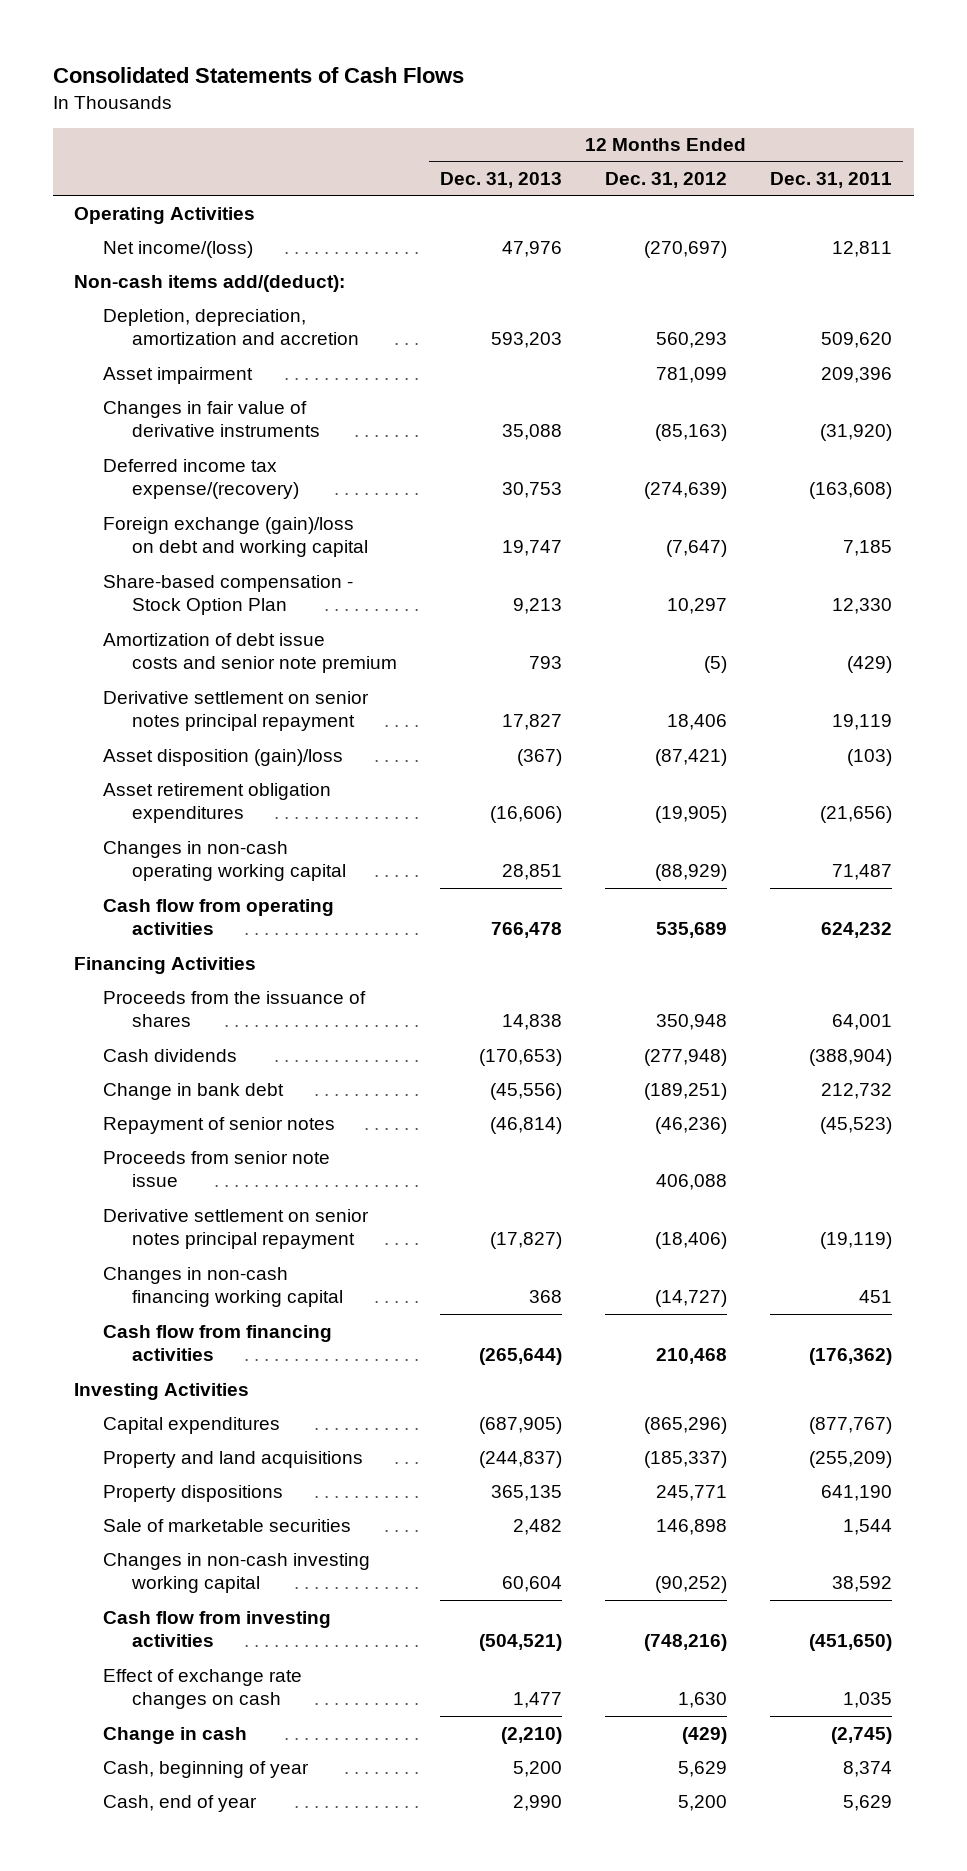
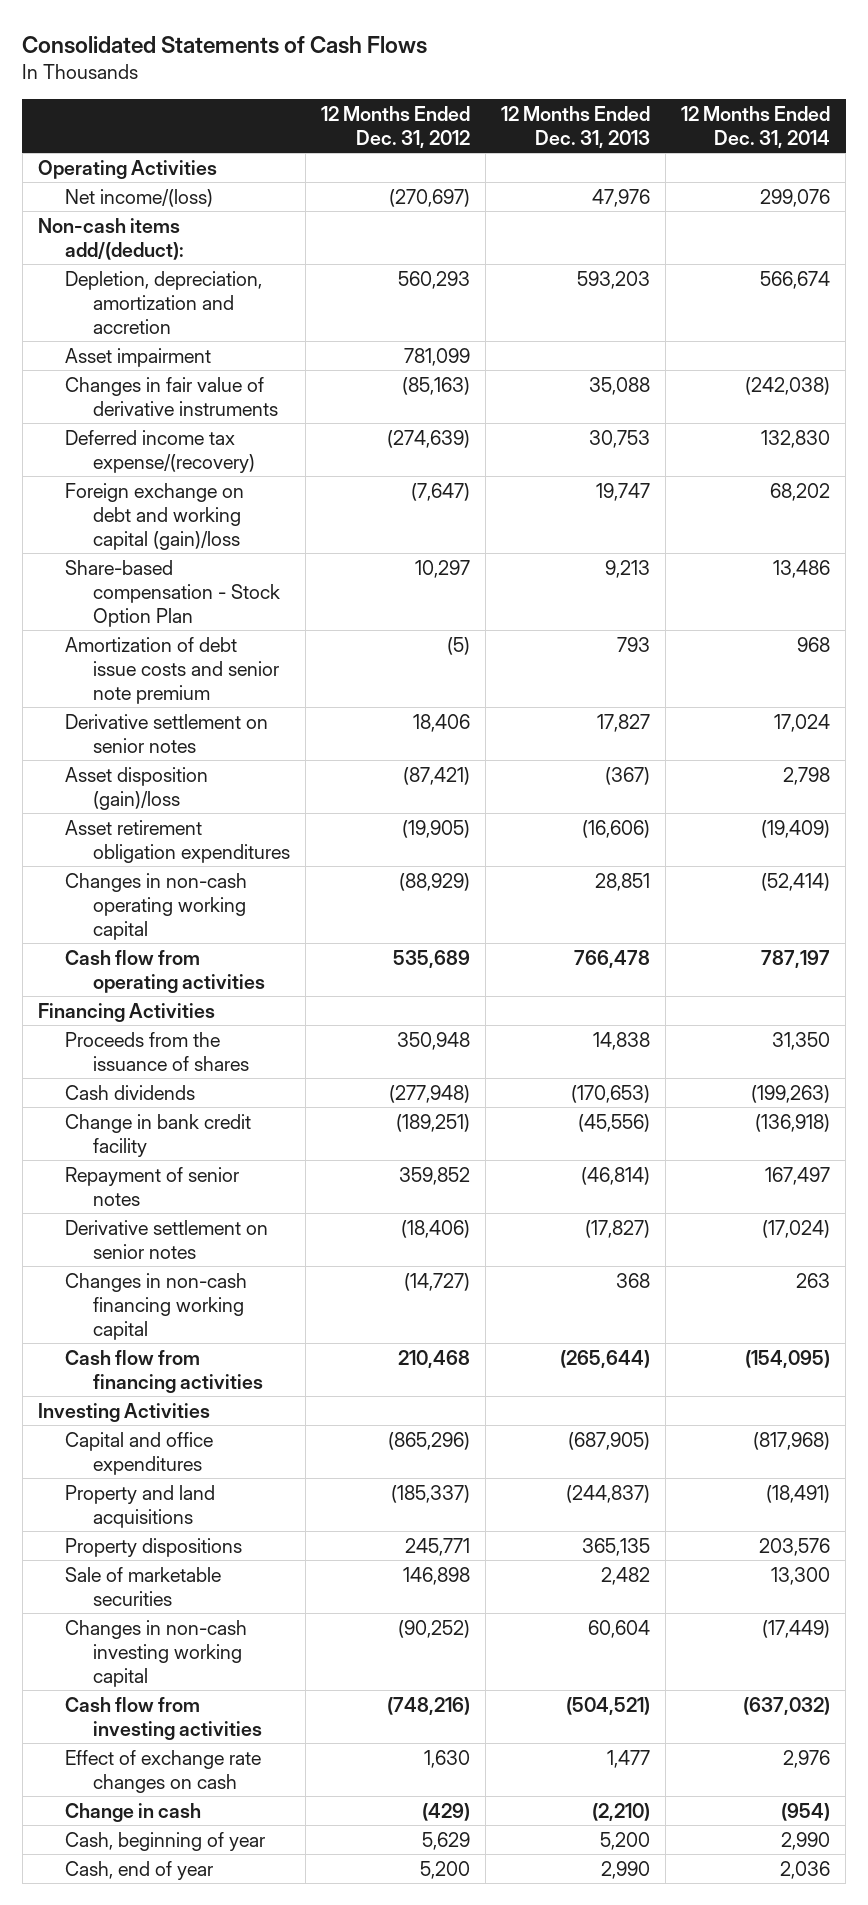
[770,172,893,189] Dec. 31, 2011 -> none
none -> [681,105,831,148] 12 Months Ended Dec. 31, 2014
[103,516,369,558] Foreign exchange (gain)/loss on debt and working capital -> [65,482,245,550] Foreign exchange on debt and working capital (gain)/loss
[103,690,370,732] Derivative settlement on senior notes principal repayment -> [65,713,269,753] Derivative settlement on senior notes
[103,1150,331,1188] Proceeds from senior note issue -> none
[103,1082,285,1100] Change in bank debt -> [65,1113,252,1157] Change in bank credit facility
[655,1116,728,1134] (46,236) -> [398,1166,470,1185] 359,852
[103,1208,370,1250] Derivative settlement on senior notes principal repayment -> [65,1219,269,1259] Derivative settlement on senior notes
[103,1416,281,1434] Capital expenditures -> [65,1431,214,1475] Capital and office expenditures

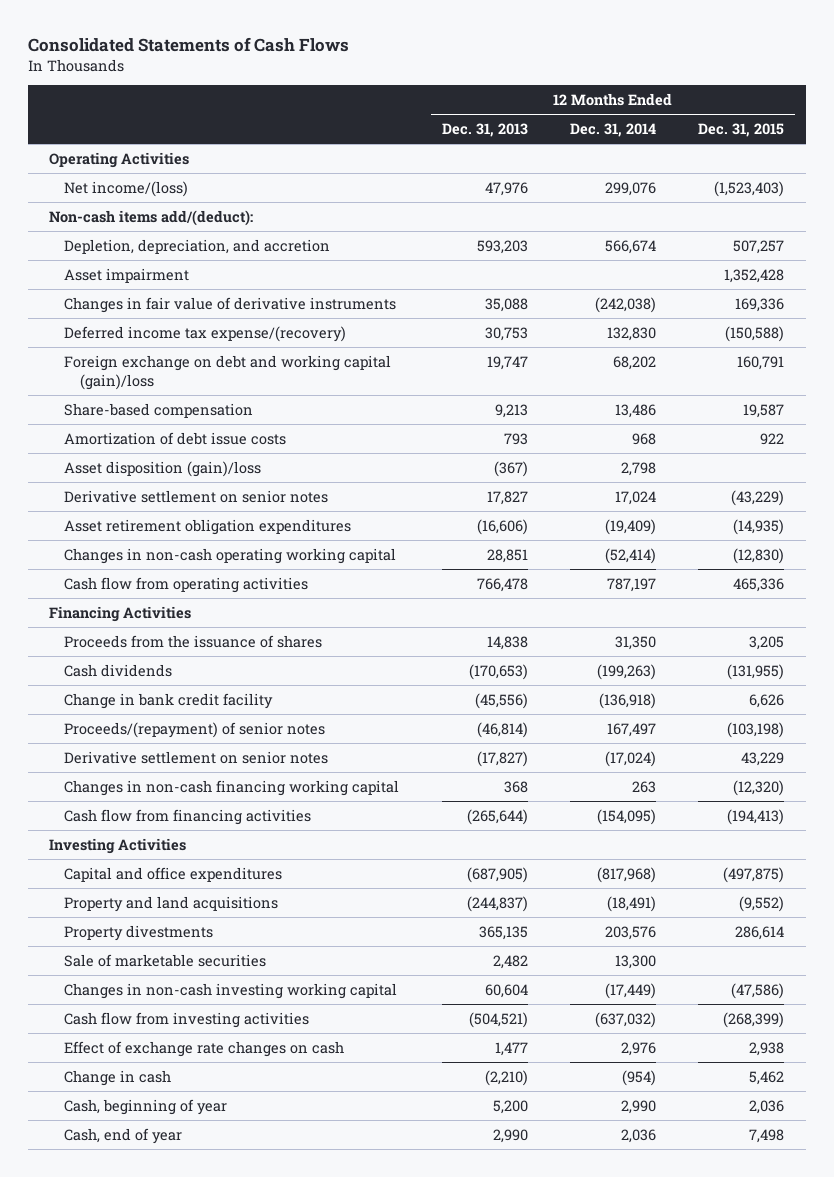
[320,105,470,148] 12 Months Ended Dec. 31, 2012 -> none
none -> [698,123,785,138] Dec. 31, 2015
[65,270,263,334] Depletion, depreciation, amortization and accretion -> [64,238,331,254] Depletion, depreciation, and accretion
[65,559,280,627] Share-based compensation - Stock Option Plan -> [64,402,254,418] Share-based compensation
[65,636,279,704] Amortization of debt issue costs and senior note premium -> [64,431,287,445] Amortization of debt issue costs
[65,713,269,753] Derivative settlement on senior notes -> [64,489,329,503] Derivative settlement on senior notes
[65,1166,240,1206] Repayment of senior notes -> [64,721,326,738] Proceeds/(repayment) of senior notes
[65,1537,243,1557] Property dispositions -> [64,924,214,941] Property divestments

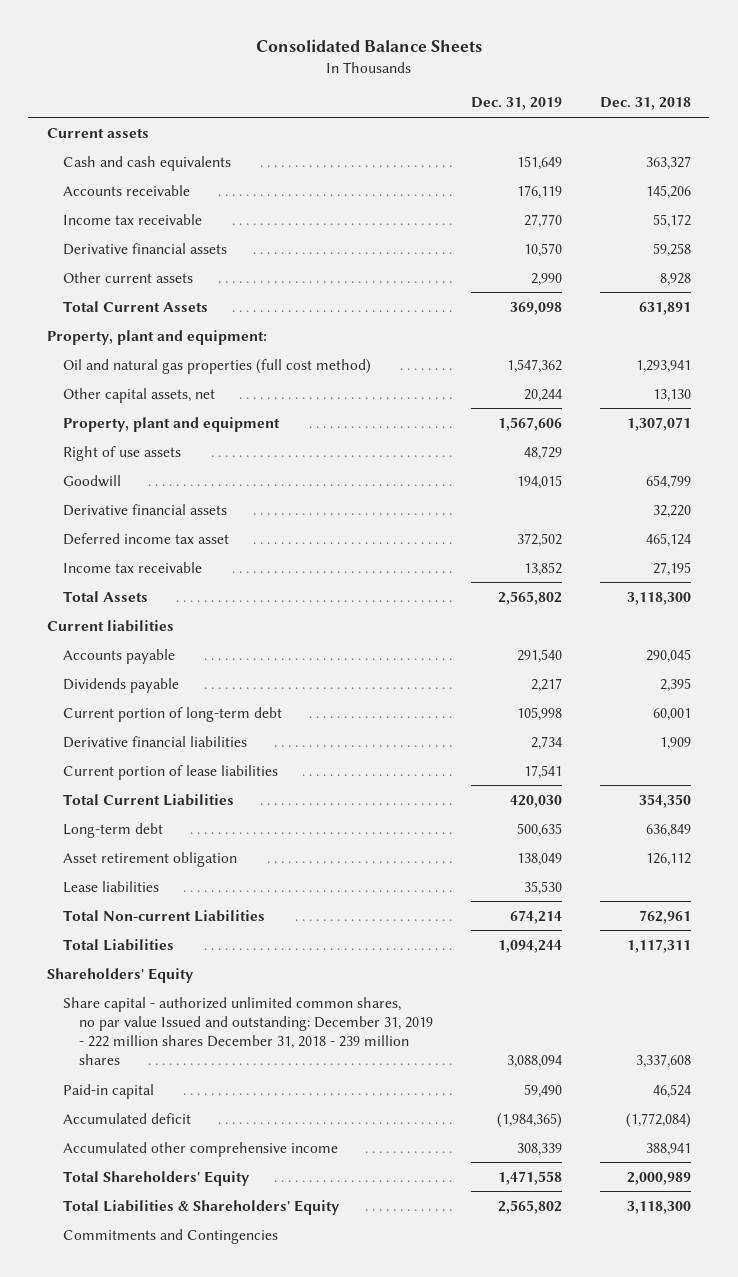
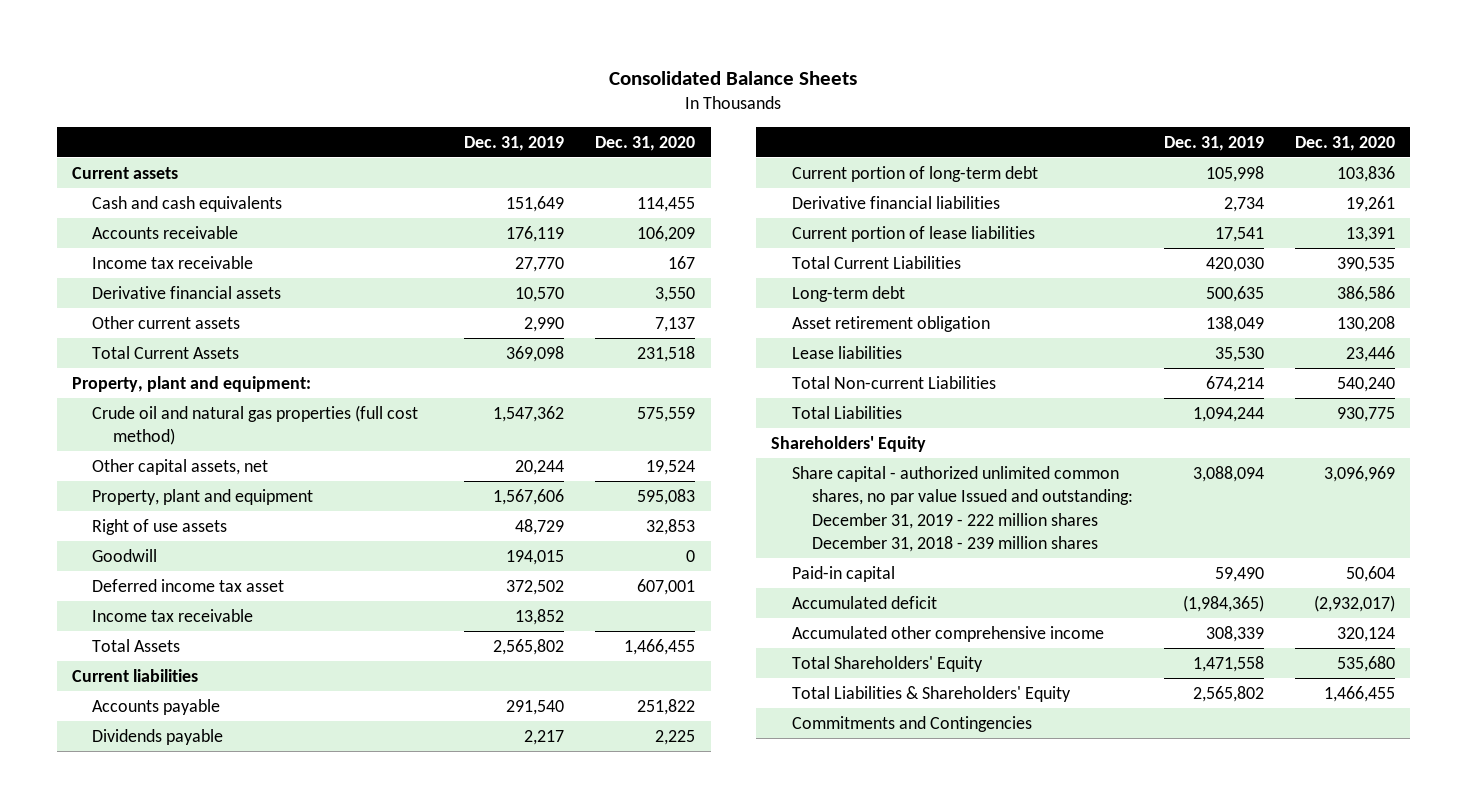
[599,97,691,111] Dec. 31, 2018 -> none
none -> [595,135,696,151] Dec. 31, 2020
[63,358,372,374] Oil and natural gas properties (full cost method) -> [92,404,419,446] Crude oil and natural gas properties (full cost method)
[63,503,228,516] Derivative financial assets -> none

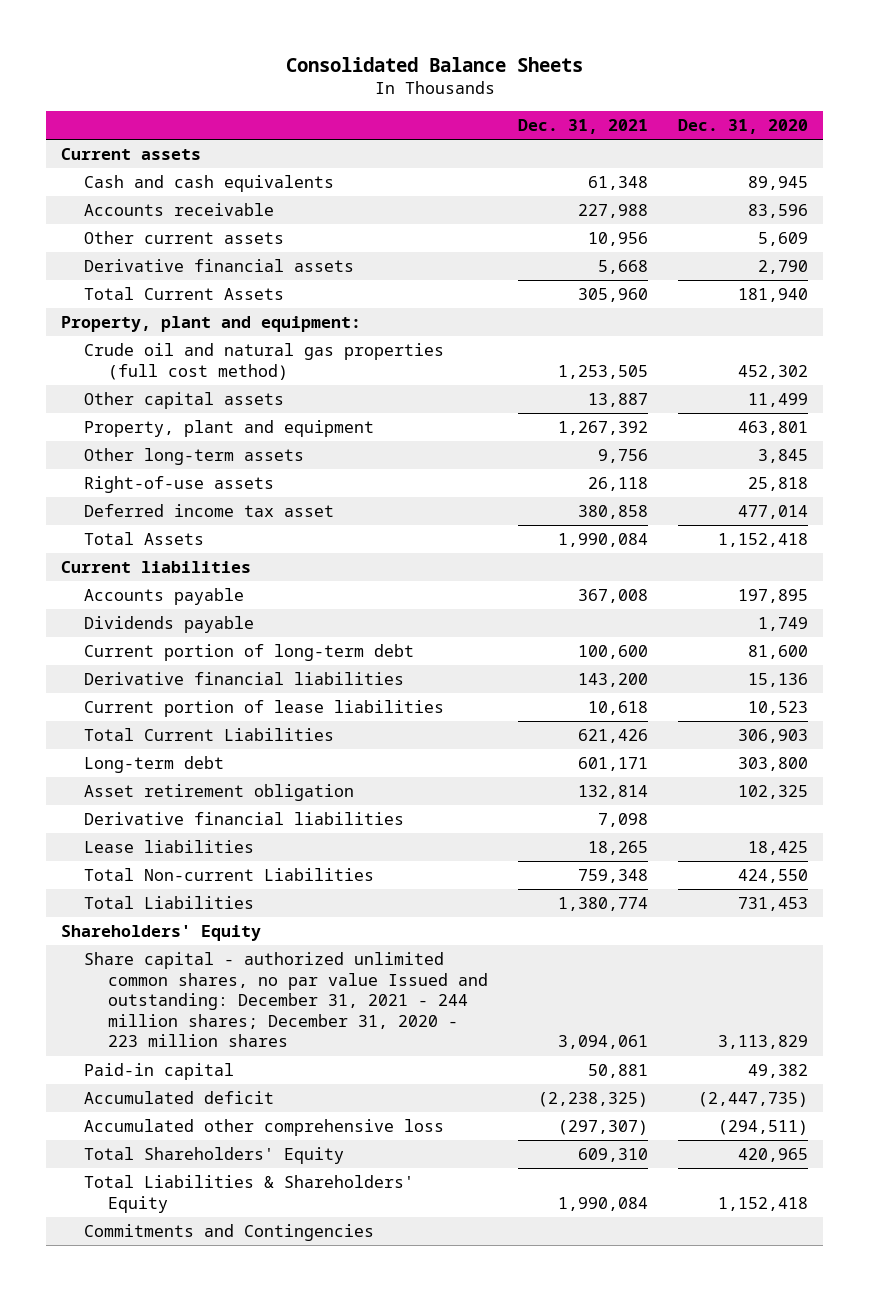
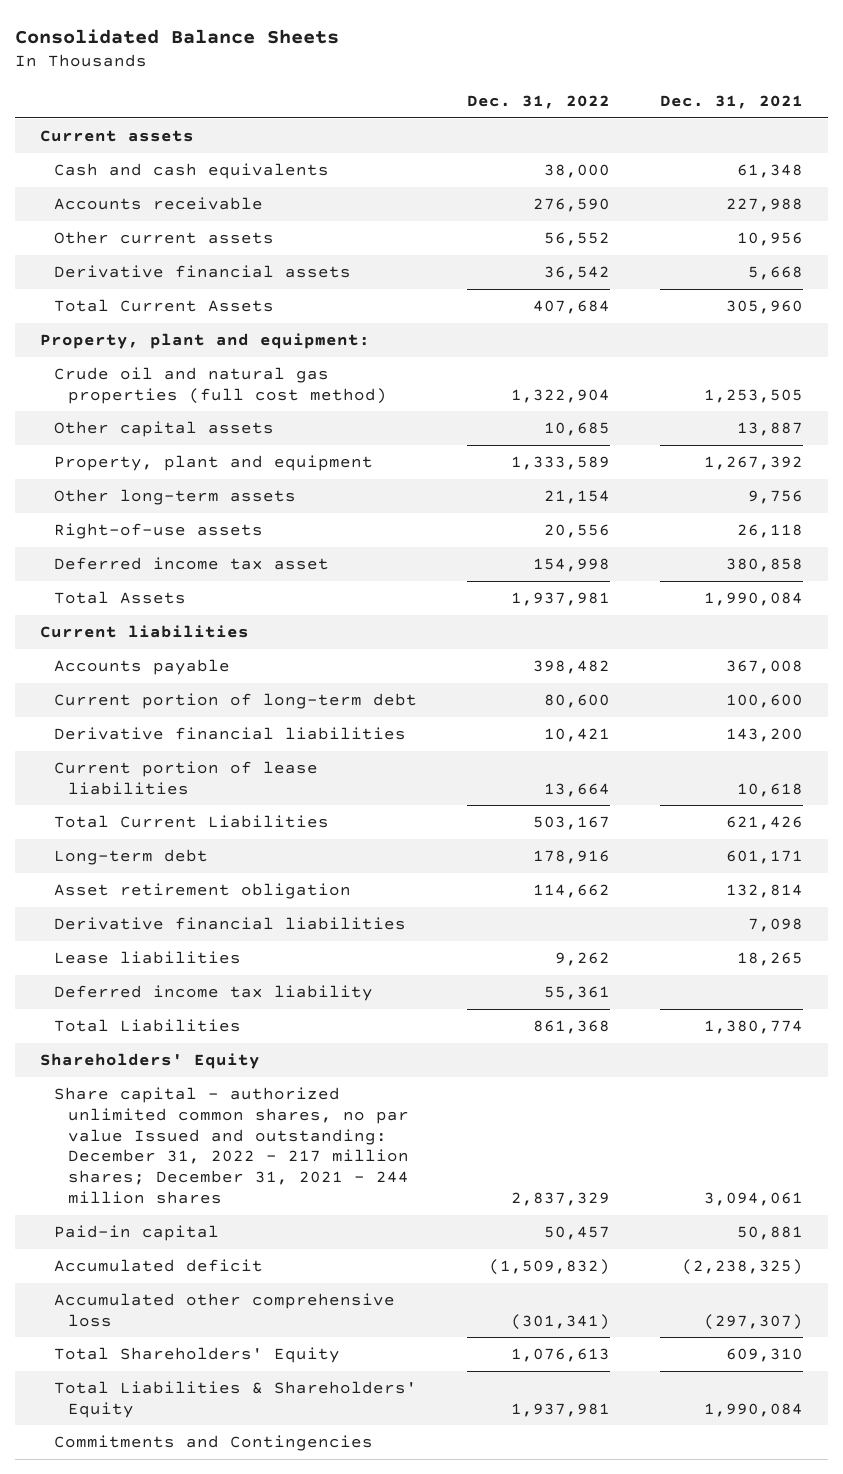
[678,119,809,135] Dec. 31, 2020 -> none
none -> [467,95,611,110] Dec. 31, 2022
[84,616,255,634] Dividends payable -> none
[84,868,375,882] Total Non-current Liabilities -> none
none -> [54,984,374,1001] Deferred income tax liability
[84,952,488,1048] Share capital - authorized unlimited common shares, no par value Issued and outstanding: December 31, 2021 - 244 million shares; December 31, 2020 - 223 million shares -> [54,1086,410,1205] Share capital - authorized unlimited common shares, no par value Issued and outstanding: December 31, 2022 - 217 million shares; December 31, 2021 - 244 million shares

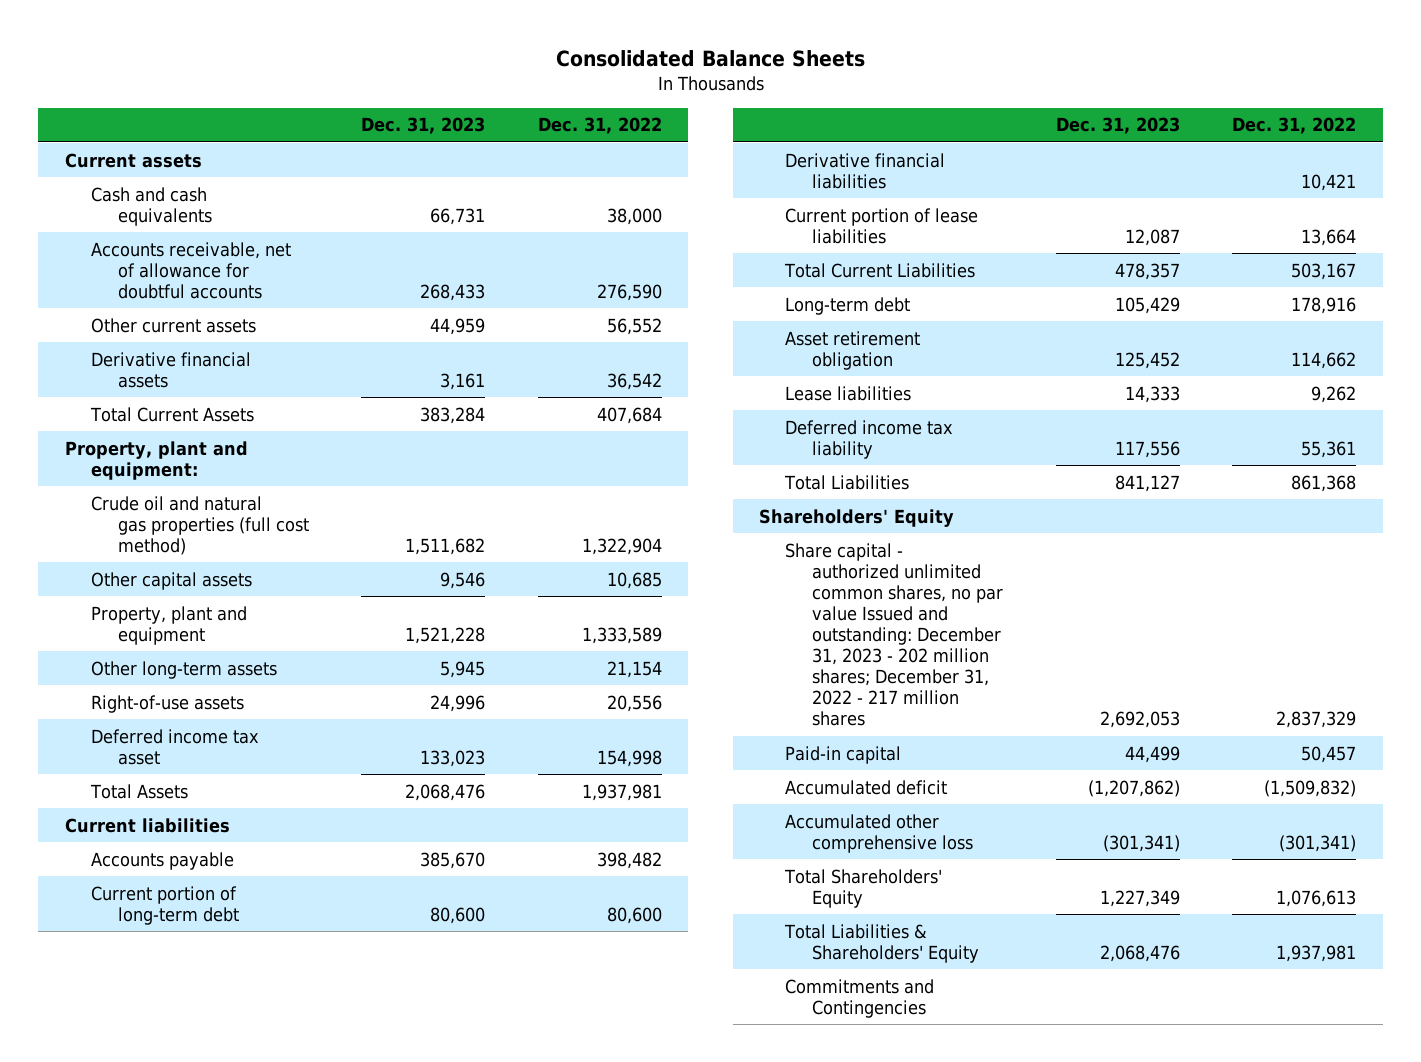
[660,95,804,110] Dec. 31, 2021 -> none
none -> [361,117,486,135] Dec. 31, 2023
[54,196,264,210] Accounts receivable -> [91,241,292,299] Accounts receivable, net of allowance for doubtful accounts
[54,916,407,930] Derivative financial liabilities -> none
[54,1086,410,1205] Share capital - authorized unlimited common shares, no par value Issued and outstanding: December 31, 2022 - 217 million shares; December 31, 2021 - 244 million shares -> [785,542,1003,727] Share capital - authorized unlimited common shares, no par value Issued and outstanding: December 31, 2023 - 202 million shares; December 31, 2022 - 217 million shares

